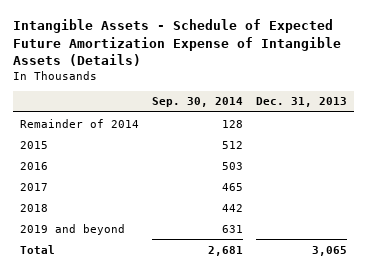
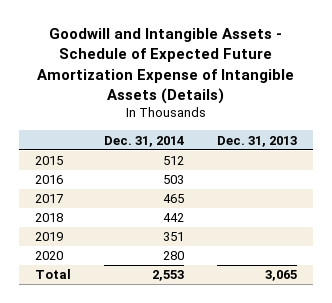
[13,19,342,66] Intangible Assets - Schedule of Expected Future Amortization Expense of Intangible Assets (Details) -> [37,28,295,104] Goodwill and Intangible Assets - Schedule of Expected Future Amortization Expense of Intangible Assets (Details)
[151,97,243,108] Sep. 30, 2014 -> none
none -> [104,135,185,147] Dec. 31, 2014
[19,118,139,128] Remainder of 2014 -> none
none -> [35,232,64,242] 2019
[19,223,125,235] 2019 and beyond -> [35,251,64,261] 2020

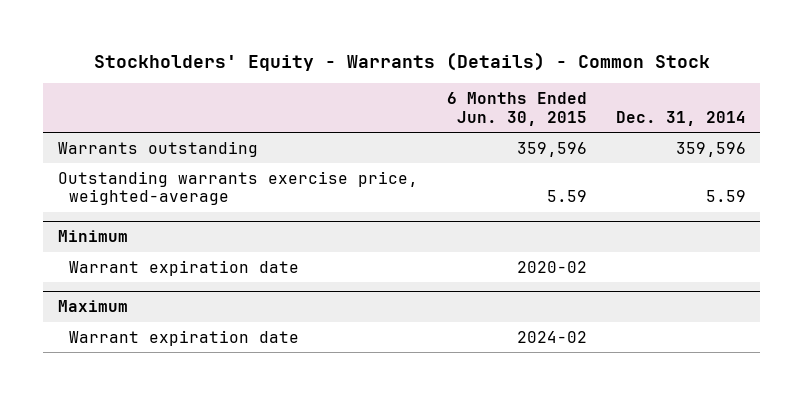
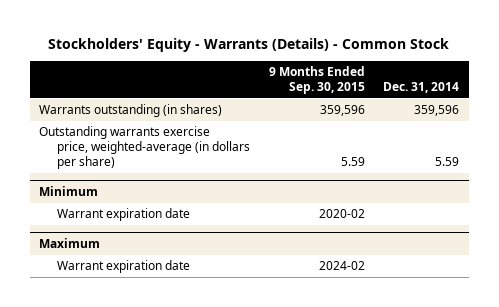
[446,92,587,126] 6 Months Ended Jun. 30, 2015 -> none
none -> [268,66,365,95] 9 Months Ended Sep. 30, 2015
[57,140,258,157] Warrants outstanding -> [39,104,223,118] Warrants outstanding (in shares)
[57,170,418,206] Outstanding warrants exercise price, weighted-average -> [39,126,250,170] Outstanding warrants exercise price, weighted-average (in dollars per share)

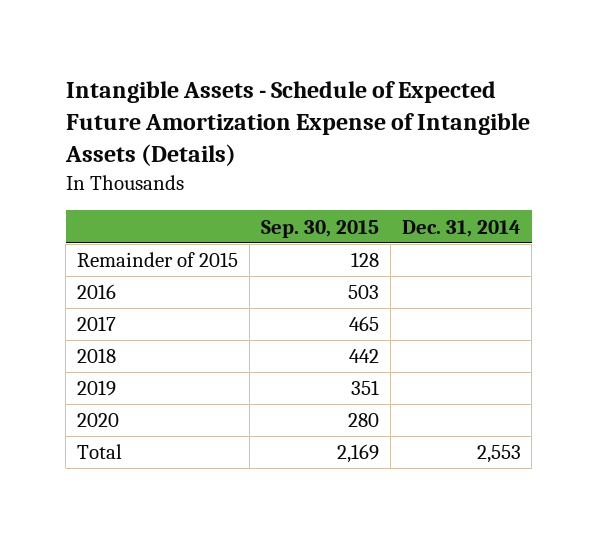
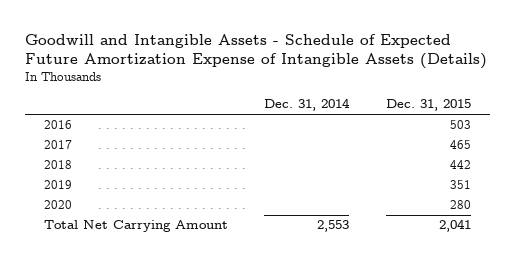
[64,80,530,166] Intangible Assets - Schedule of Expected Future Amortization Expense of Intangible Assets (Details) -> [25,33,488,70] Goodwill and Intangible Assets - Schedule of Expected Future Amortization Expense of Intangible Assets (Details)
[260,219,379,238] Sep. 30, 2015 -> none
none -> [386,99,472,112] Dec. 31, 2015
[77,252,239,268] Remainder of 2015 -> none
[77,444,123,460] Total -> [43,220,228,233] Total Net Carrying Amount

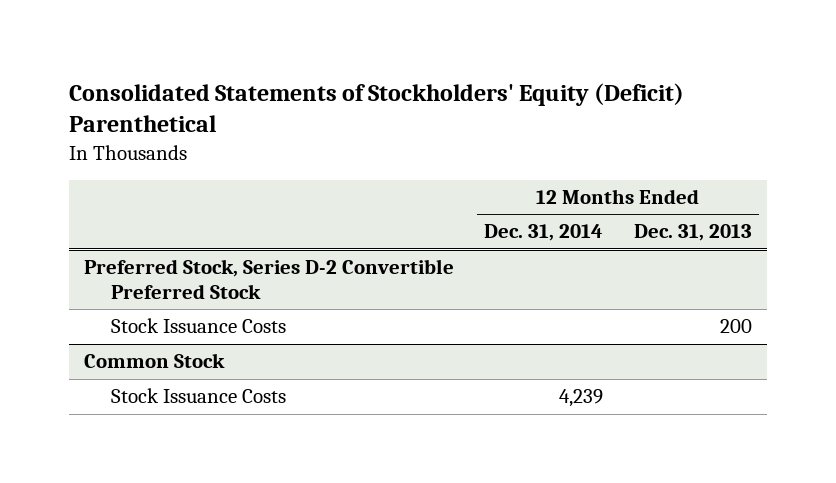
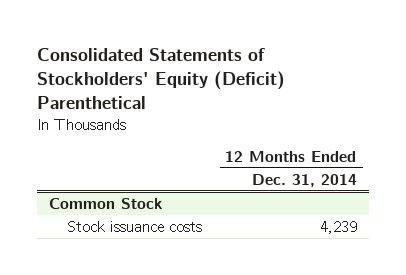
[633,224,752,242] Dec. 31, 2013 -> none
[84,259,455,299] Preferred Stock, Series D-2 Convertible Preferred Stock -> none
[111,318,287,334] Stock Issuance Costs -> none
[111,388,287,404] Stock Issuance Costs -> [66,220,202,232] Stock issuance costs

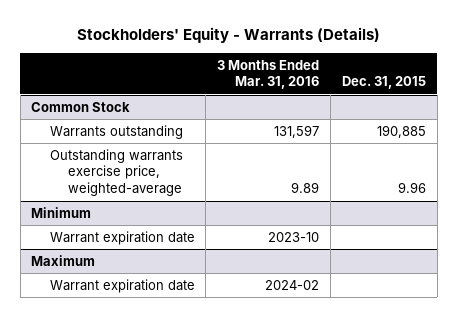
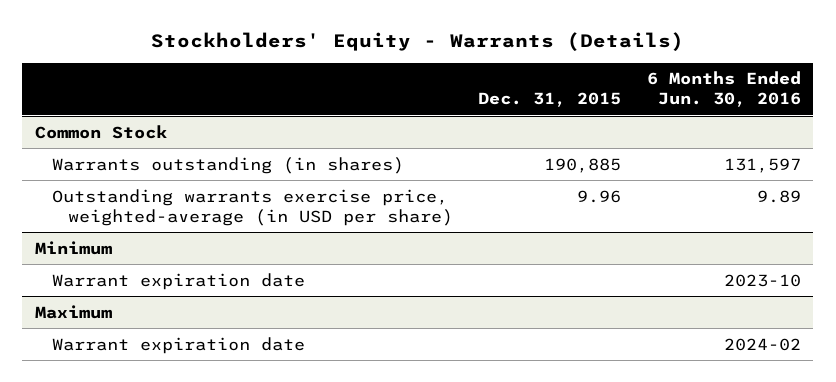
[217,59,320,90] 3 Months Ended Mar. 31, 2016 -> none
none -> [646,71,801,108] 6 Months Ended Jun. 30, 2016
[49,124,183,139] Warrants outstanding -> [51,156,404,174] Warrants outstanding (in shares)
[49,148,183,197] Outstanding warrants exercise price, weighted-average -> [51,188,454,226] Outstanding warrants exercise price, weighted-average (in USD per share)

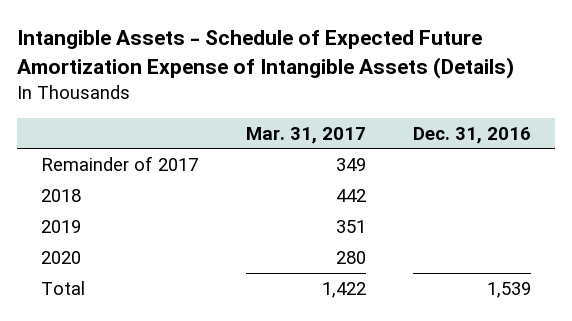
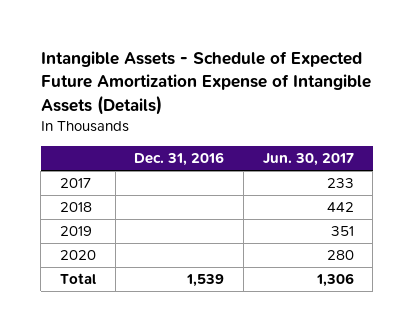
[245,126,366,144] Mar. 31, 2017 -> none
none -> [262,153,354,167] Jun. 30, 2017
[40,156,198,172] Remainder of 2017 -> [59,178,91,189] 2017

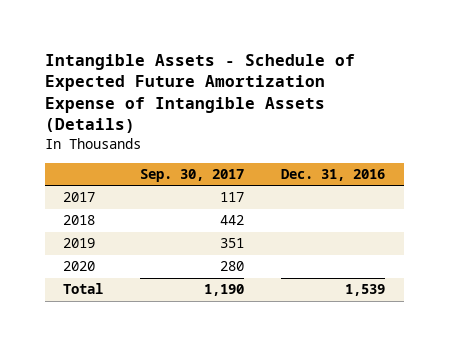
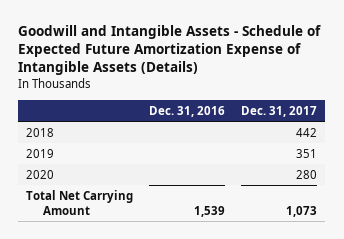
[44,54,355,134] Intangible Assets - Schedule of Expected Future Amortization Expense of Intangible Assets (Details) -> [18,25,322,76] Goodwill and Intangible Assets - Schedule of Expected Future Amortization Expense of Intangible Assets (Details)
[140,168,245,182] Sep. 30, 2017 -> none
none -> [241,105,318,117] Dec. 31, 2017
[63,192,96,203] 2017 -> none
[63,283,104,295] Total -> [26,189,134,215] Total Net Carrying Amount

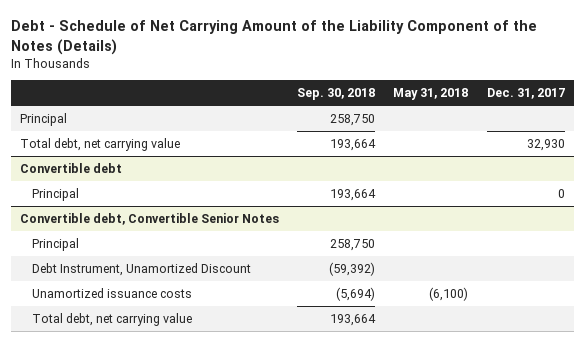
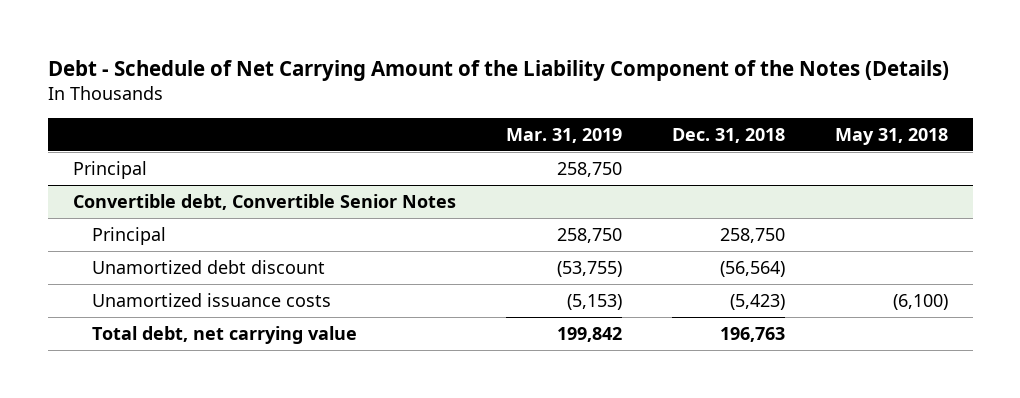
[297,88,376,101] Sep. 30, 2018 -> none
[486,88,565,100] Dec. 31, 2017 -> none
none -> [505,127,622,143] Mar. 31, 2019
none -> [671,127,785,143] Dec. 31, 2018
[20,137,181,151] Total debt, net carrying value -> none
[20,162,123,173] Convertible debt -> none
[31,187,79,201] Principal -> none
[31,262,251,276] Debt Instrument, Unamortized Discount -> [91,259,325,274] Unamortized debt discount

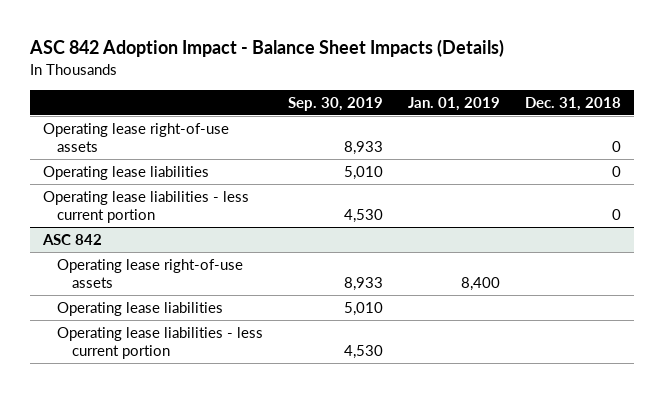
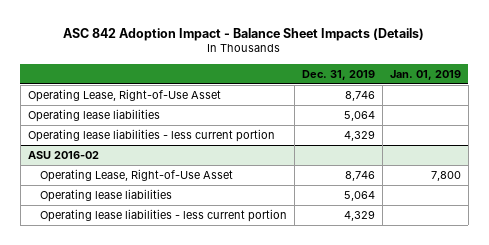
[288,96,384,111] Sep. 30, 2019 -> none
[525,96,622,111] Dec. 31, 2018 -> none
none -> [301,69,375,80] Dec. 31, 2019
[42,122,229,152] Operating lease right-of-use assets -> [27,89,221,103] Operating Lease, Right-of-Use Asset
[41,233,102,245] ASC 842 -> [27,151,99,160] ASU 2016-02
[57,258,244,288] Operating lease right-of-use assets -> [39,169,233,183] Operating Lease, Right-of-Use Asset
[461,276,501,291] 8,400 -> [430,171,461,182] 7,800

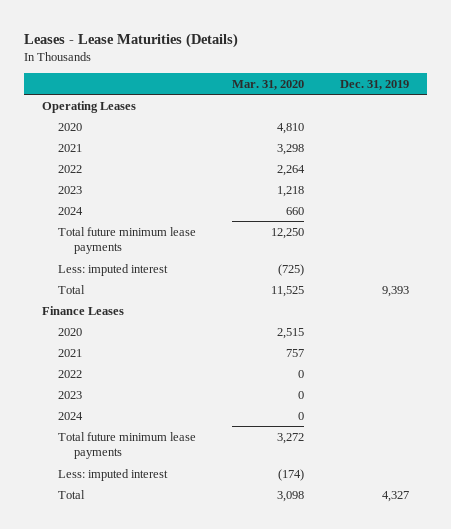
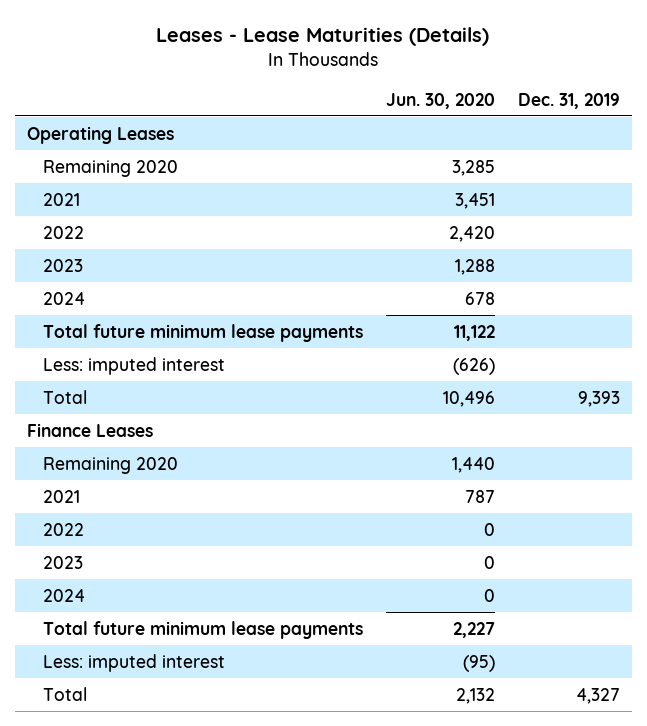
[232,79,305,90] Mar. 31, 2020 -> none
none -> [386,92,496,109] Jun. 30, 2020
[57,122,82,131] 2020 -> [43,159,179,177] Remaining 2020
[57,327,82,336] 2020 -> [43,456,179,474] Remaining 2020

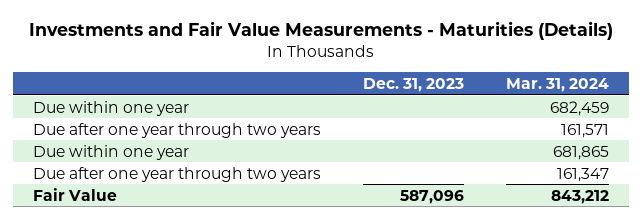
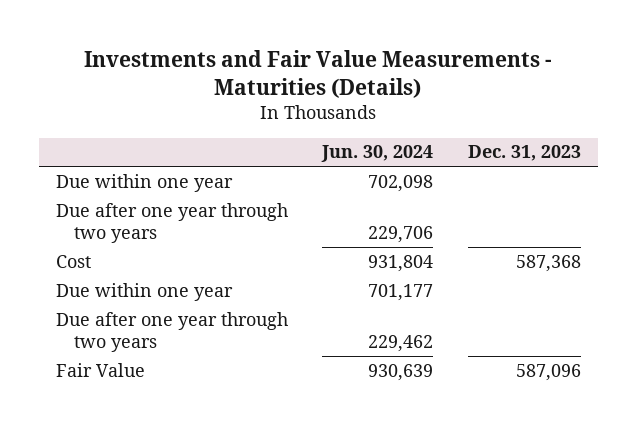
[505,77,609,92] Mar. 31, 2024 -> none
none -> [321,145,434,163] Jun. 30, 2024
none -> [55,254,91,268] Cost

